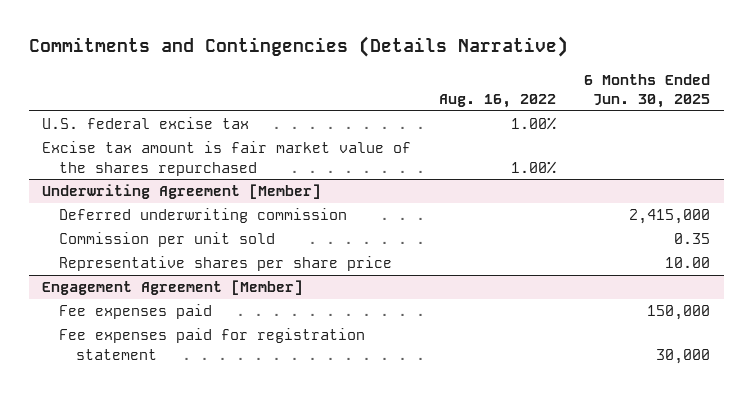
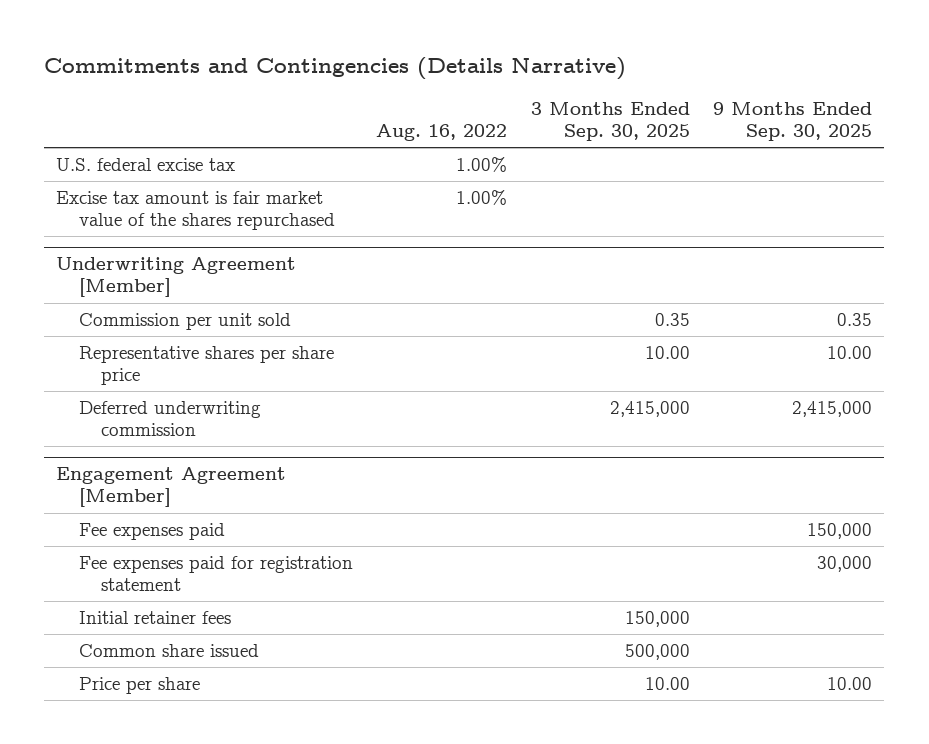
[583,73,710,109] 6 Months Ended Jun. 30, 2025 -> none
none -> [530,101,690,142] 3 Months Ended Sep. 30, 2025
none -> [713,101,873,142] 9 Months Ended Sep. 30, 2025
[59,208,348,224] Deferred underwriting commission -> [78,400,261,437] Deferred underwriting commission
none -> [78,610,231,624] Initial retainer fees
none -> [78,643,259,657] Common share issued
none -> [78,676,200,694] Price per share

